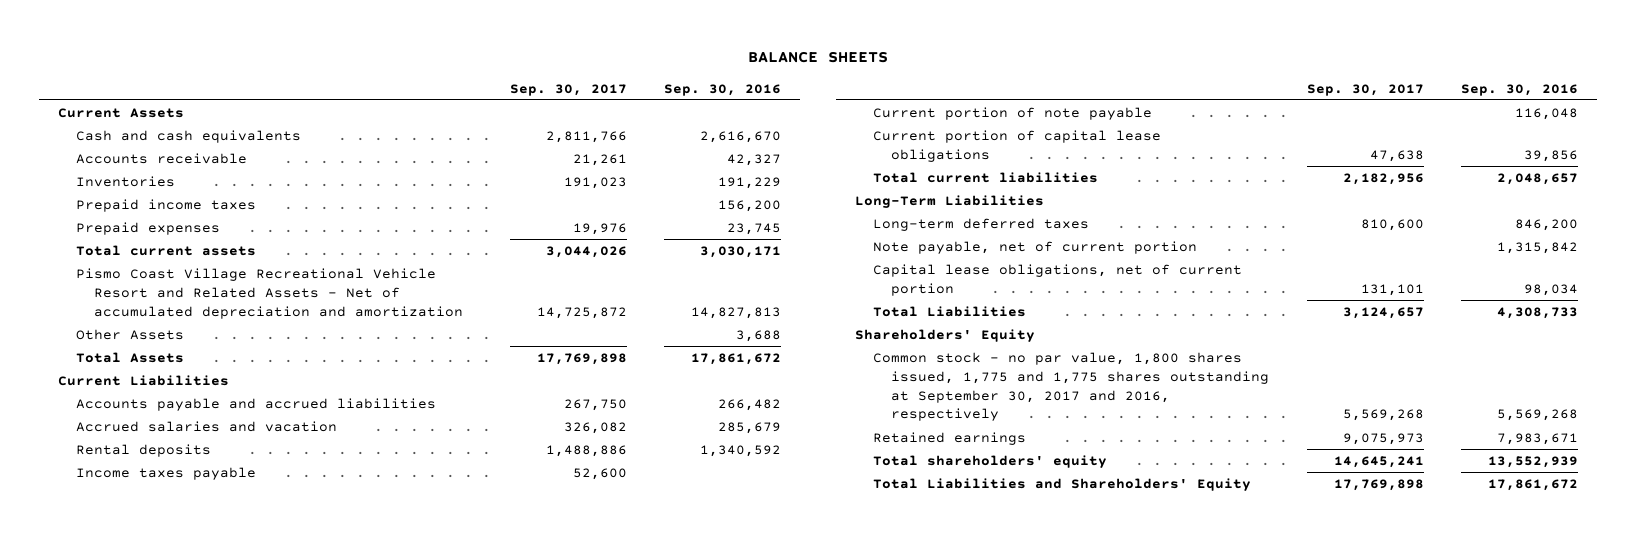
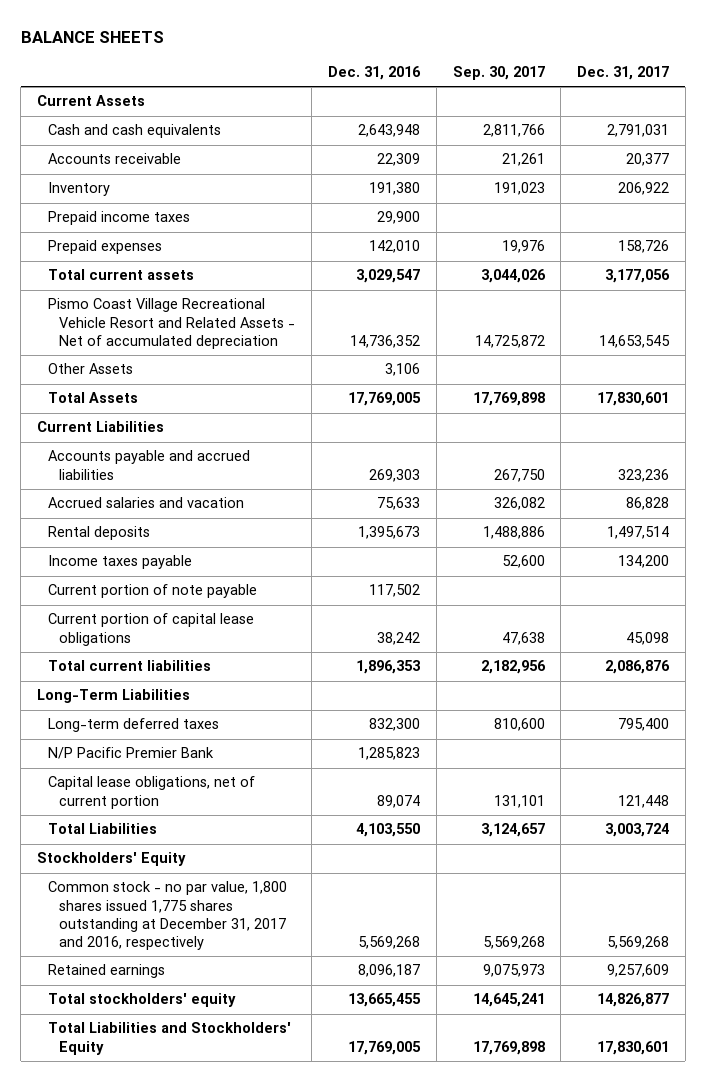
[663,83,781,96] Sep. 30, 2016 -> none
none -> [327,66,421,81] Dec. 31, 2016
none -> [577,66,670,81] Dec. 31, 2017
[76,175,176,187] Inventories -> [48,182,111,197] Inventory
[76,267,464,319] Pismo Coast Village Recreational Vehicle Resort and Related Assets - Net of accumulated depreciation and amortization -> [48,298,296,350] Pismo Coast Village Recreational Vehicle Resort and Related Assets - Net of accumulated depreciation
[873,240,1198,254] Note payable, net of current portion -> none
none -> [48,747,215,760] N/P Pacific Premier Bank
[855,328,1036,342] Shareholders' Equity -> [36,852,186,867] Stockholders' Equity
[873,351,1270,422] Common stock - no par value, 1,800 shares issued, 1,775 and 1,775 shares outstanding at September 30, 2017 and 2016, respectively -> [48,881,288,951] Common stock - no par value, 1,800 shares issued 1,775 shares outstanding at December 31, 2017 and 2016, respectively
[873,454,1108,468] Total shareholders' equity -> [48,993,237,1008] Total stockholders' equity
[873,477,1252,491] Total Liabilities and Shareholders' Equity -> [48,1022,292,1055] Total Liabilities and Stockholders' Equity

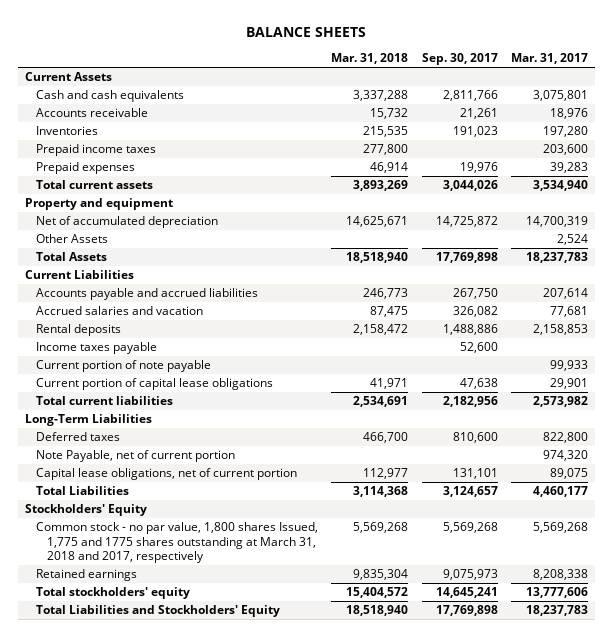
[327,66,421,81] Dec. 31, 2016 -> none
[577,66,670,81] Dec. 31, 2017 -> none
none -> [331,53,409,65] Mar. 31, 2018
none -> [510,53,588,65] Mar. 31, 2017
[48,182,111,197] Inventory -> [35,126,98,136] Inventories
none -> [24,198,173,211] Property and equipment
[48,298,296,350] Pismo Coast Village Recreational Vehicle Resort and Related Assets - Net of accumulated depreciation -> [35,216,218,229] Net of accumulated depreciation
[48,747,215,760] N/P Pacific Premier Bank -> none
[48,718,220,733] Long-term deferred taxes -> [35,432,120,442] Deferred taxes
none -> [35,450,235,463] Note Payable, net of current portion
[48,881,288,951] Common stock - no par value, 1,800 shares issued 1,775 shares outstanding at December 31, 2017 and 2016, respectively -> [35,522,318,563] Common stock - no par value, 1,800 shares Issued, 1,775 and 1775 shares outstanding at March 31, 2018 and 2017, respectively

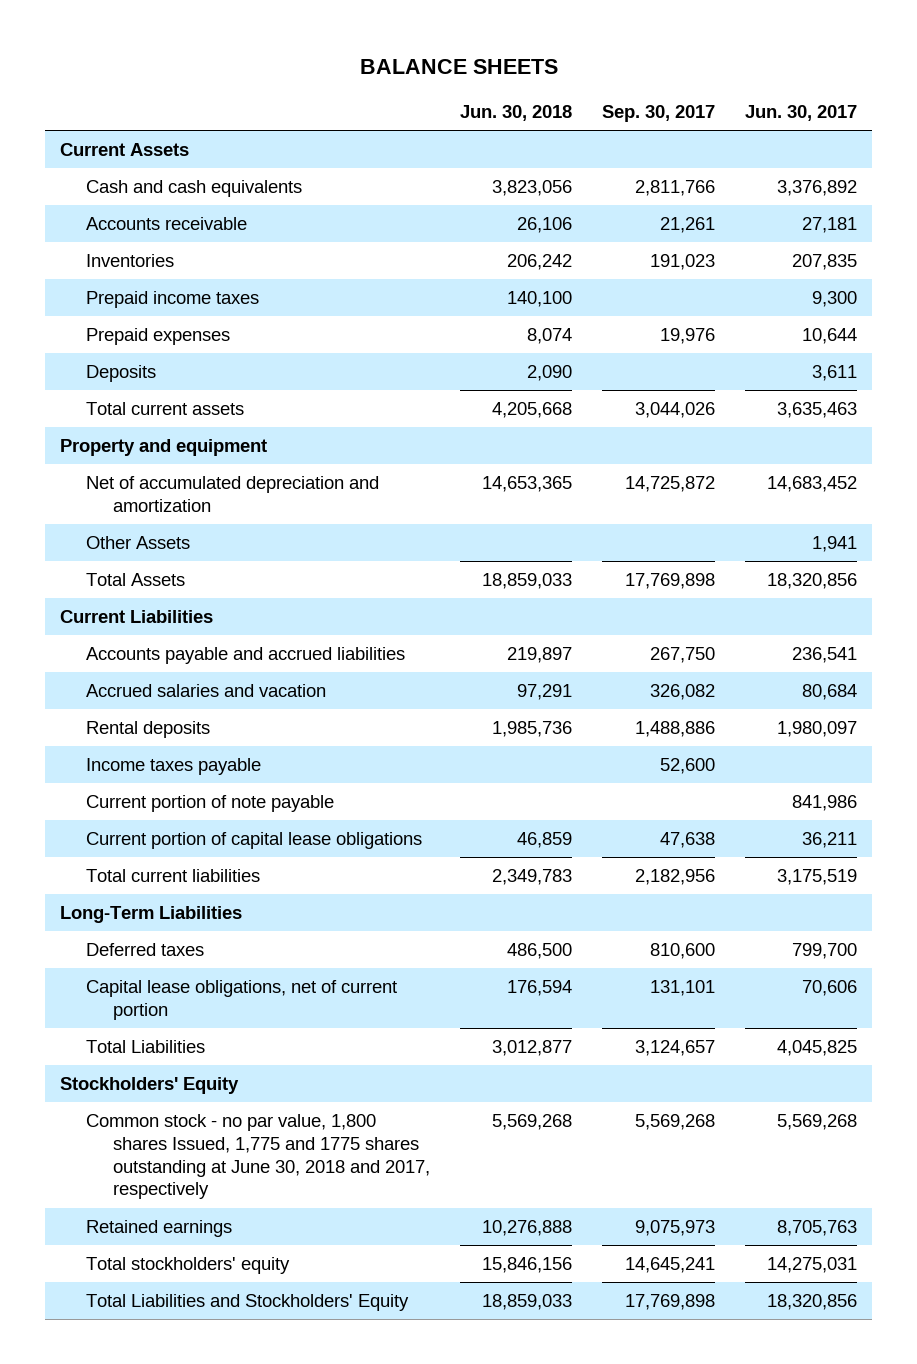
[331,53,409,65] Mar. 31, 2018 -> none
[510,53,588,65] Mar. 31, 2017 -> none
none -> [459,104,572,121] Jun. 30, 2018
none -> [744,104,857,121] Jun. 30, 2017
none -> [86,365,157,383] Deposits
[35,216,218,229] Net of accumulated depreciation -> [86,476,380,512] Net of accumulated depreciation and amortization
[35,450,235,463] Note Payable, net of current portion -> none
[35,522,318,563] Common stock - no par value, 1,800 shares Issued, 1,775 and 1775 shares outstanding at March 31, 2018 and 2017, respectively -> [86,1114,430,1200] Common stock - no par value, 1,800 shares Issued, 1,775 and 1775 shares outstanding at June 30, 2018 and 2017, respectively

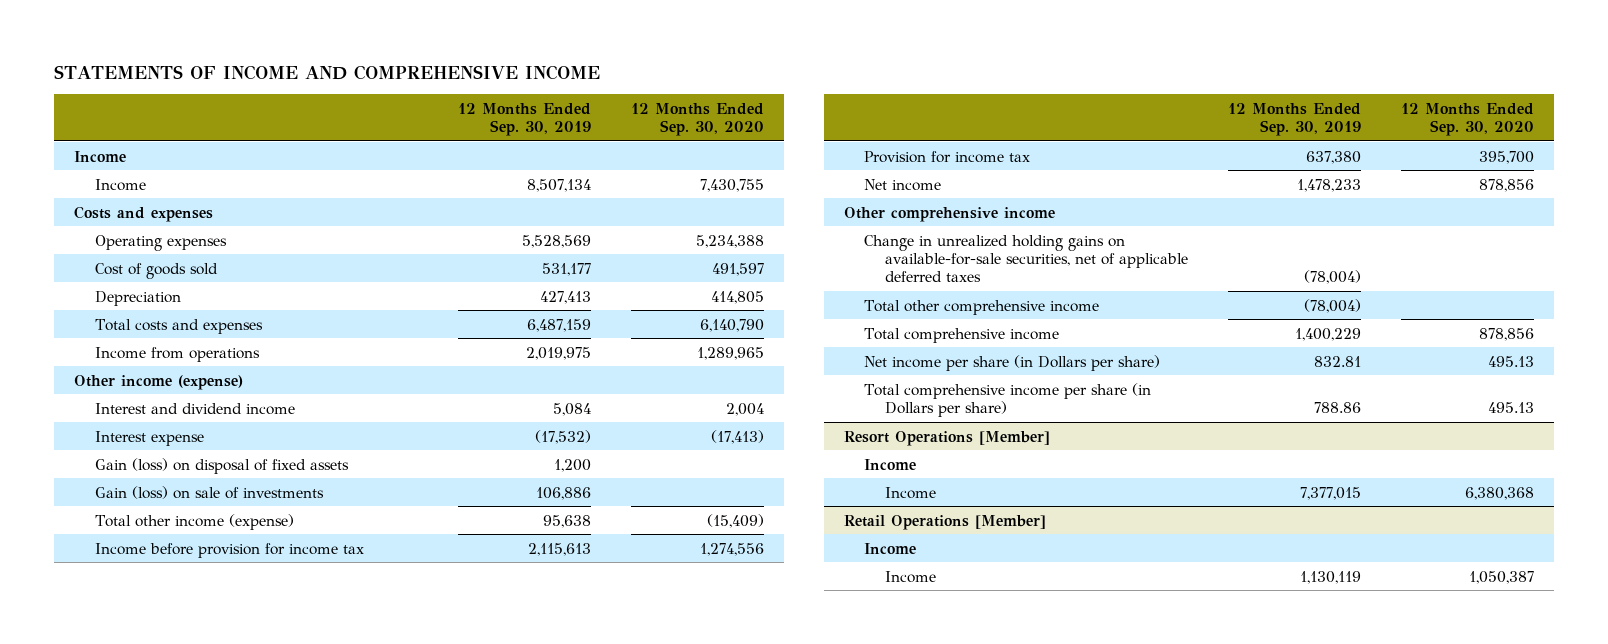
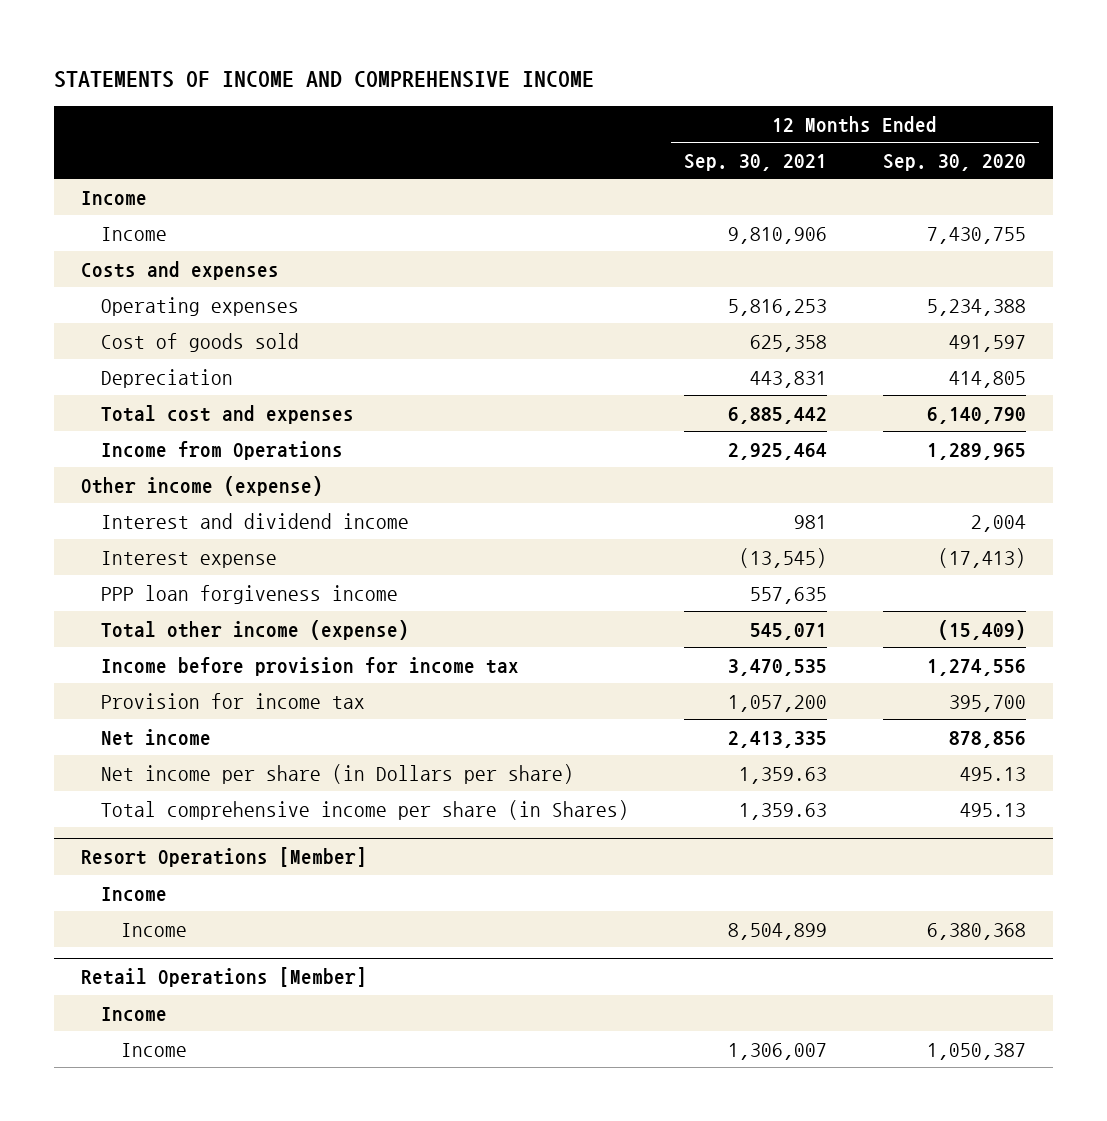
[458,102,592,137] 12 Months Ended Sep. 30, 2019 -> none
none -> [684,153,828,171] Sep. 30, 2021
[94,318,263,334] Total costs and expenses -> [101,404,355,424] Total cost and expenses
[94,346,260,362] Income from operations -> [101,440,344,460] Income from Operations
[94,457,349,474] Gain (loss) on disposal of fixed assets -> none
[94,485,324,499] Gain (loss) on sale of investments -> none
none -> [101,584,399,604] PPP loan forgiveness income
[843,206,1055,222] Other comprehensive income -> none
[864,234,1188,283] Change in unrealized holding gains on available-for-sale securities, net of applicable deferred taxes -> none
[864,299,1100,315] Total other comprehensive income -> none
[864,327,1060,343] Total comprehensive income -> none
[864,382,1152,417] Total comprehensive income per share (in Dollars per share) -> [101,799,630,820] Total comprehensive income per share (in Shares)

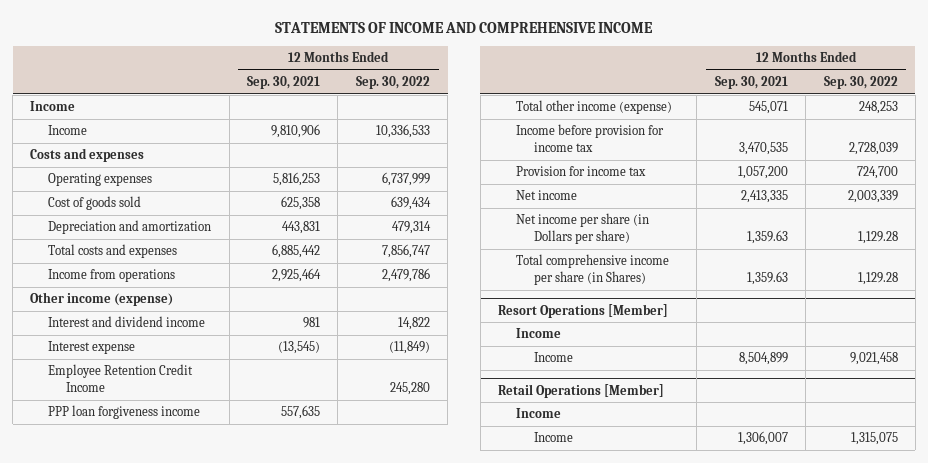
[882,153,1026,171] Sep. 30, 2020 -> none
none -> [355,76,430,90] Sep. 30, 2022
[101,368,234,388] Depreciation -> [48,220,212,235] Depreciation and amortization
[101,404,355,424] Total cost and expenses -> [48,244,178,259] Total costs and expenses
[101,440,344,460] Income from Operations -> [48,269,176,283] Income from operations
none -> [48,364,194,393] Employee Retention Credit Income

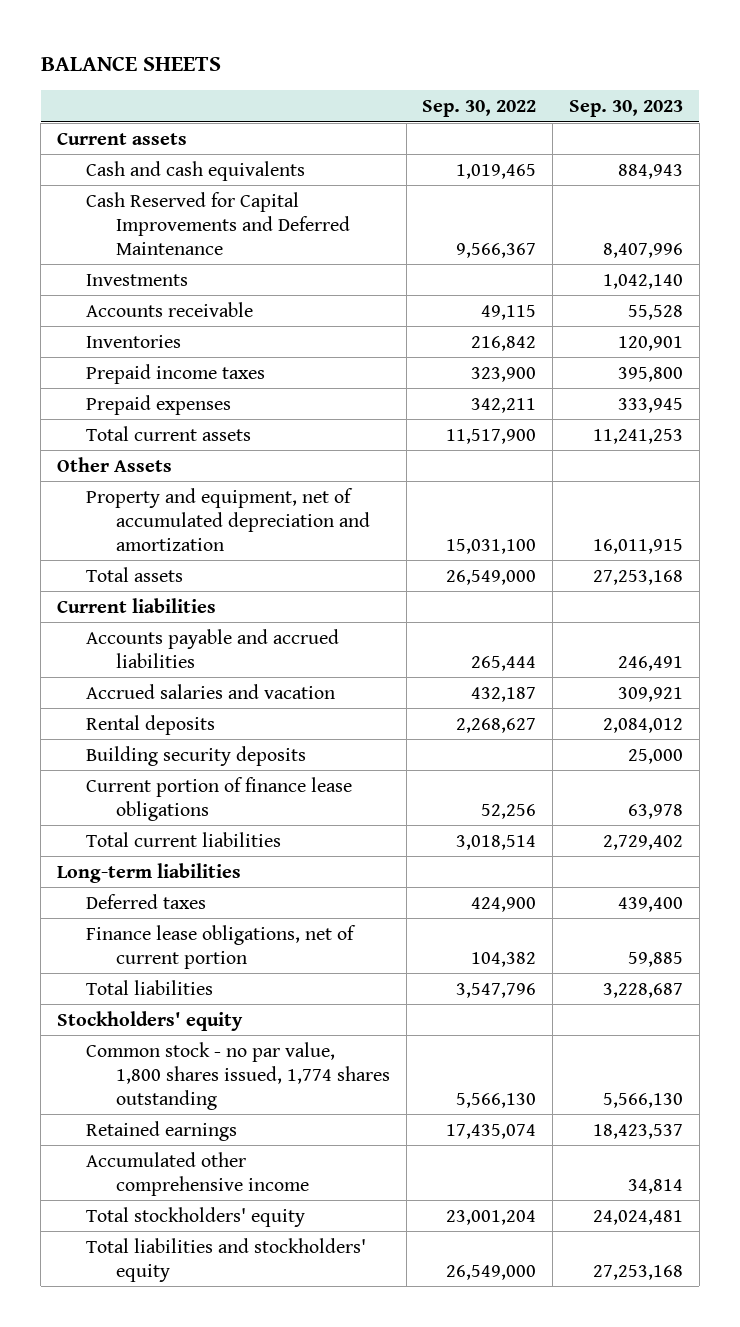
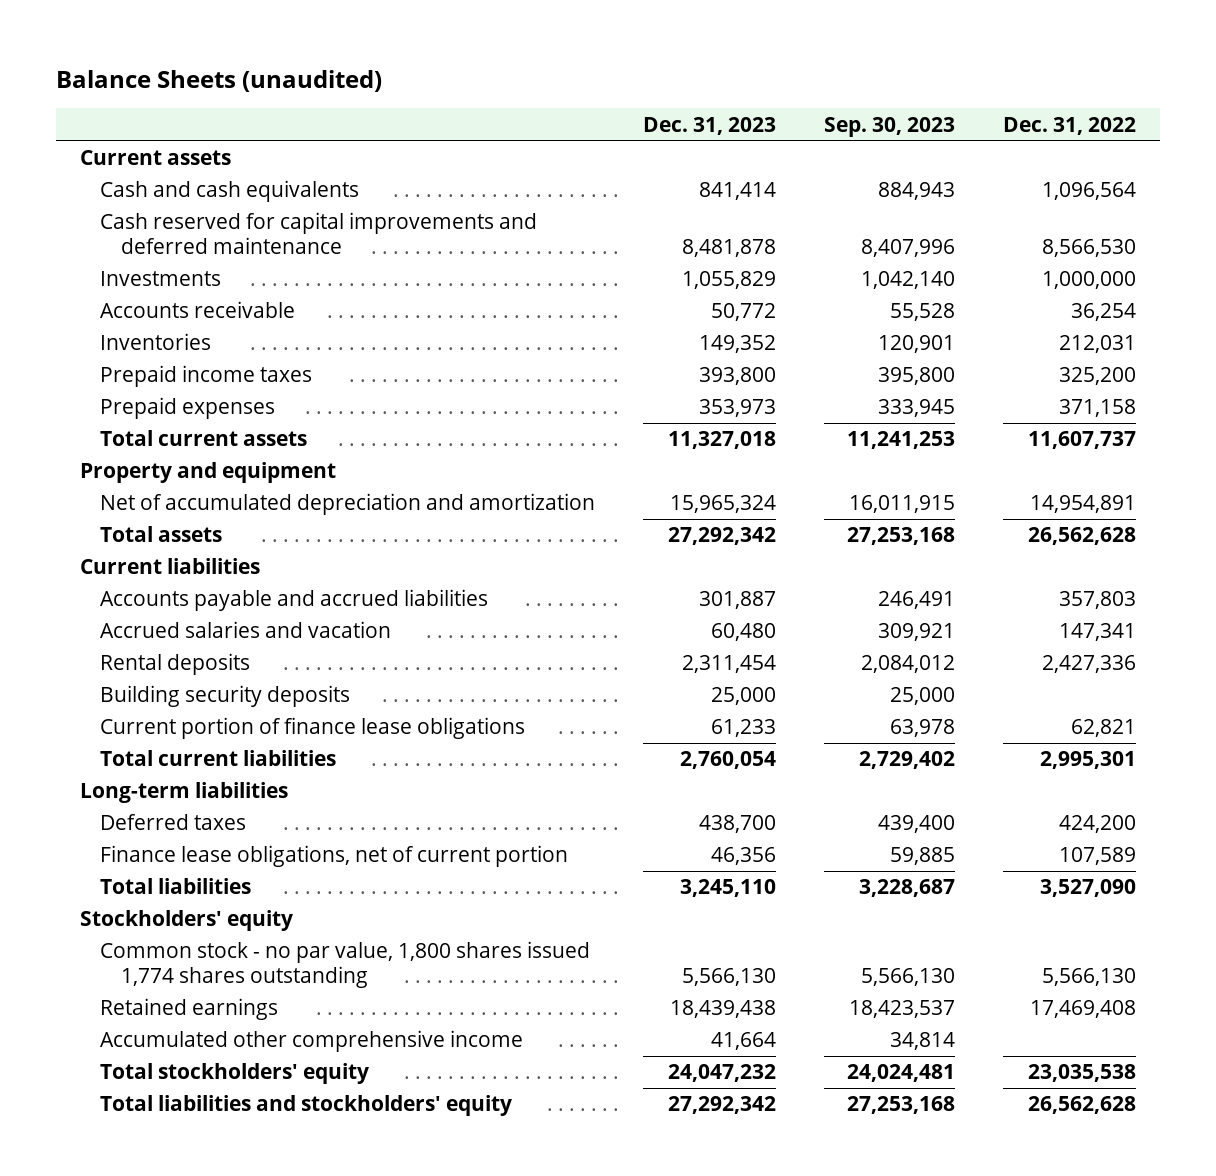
[40,55,221,71] BALANCE SHEETS -> [56,69,383,92] Balance Sheets (unaudited)
[422,100,537,118] Sep. 30, 2022 -> none
none -> [643,116,777,135] Dec. 31, 2023
none -> [1003,116,1137,135] Dec. 31, 2022
[86,191,350,255] Cash Reserved for Capital Improvements and Deferred Maintenance -> [100,212,538,254] Cash reserved for capital improvements and deferred maintenance
[56,456,172,472] Other Assets -> none
none -> [80,462,337,484] Property and equipment
[86,487,370,551] Property and equipment, net of accumulated depreciation and amortization -> [100,493,596,516] Net of accumulated depreciation and amortization
[86,1041,390,1110] Common stock - no par value, 1,800 shares issued, 1,774 shares outstanding -> [100,941,591,988] Common stock - no par value, 1,800 shares issued 1,774 shares outstanding

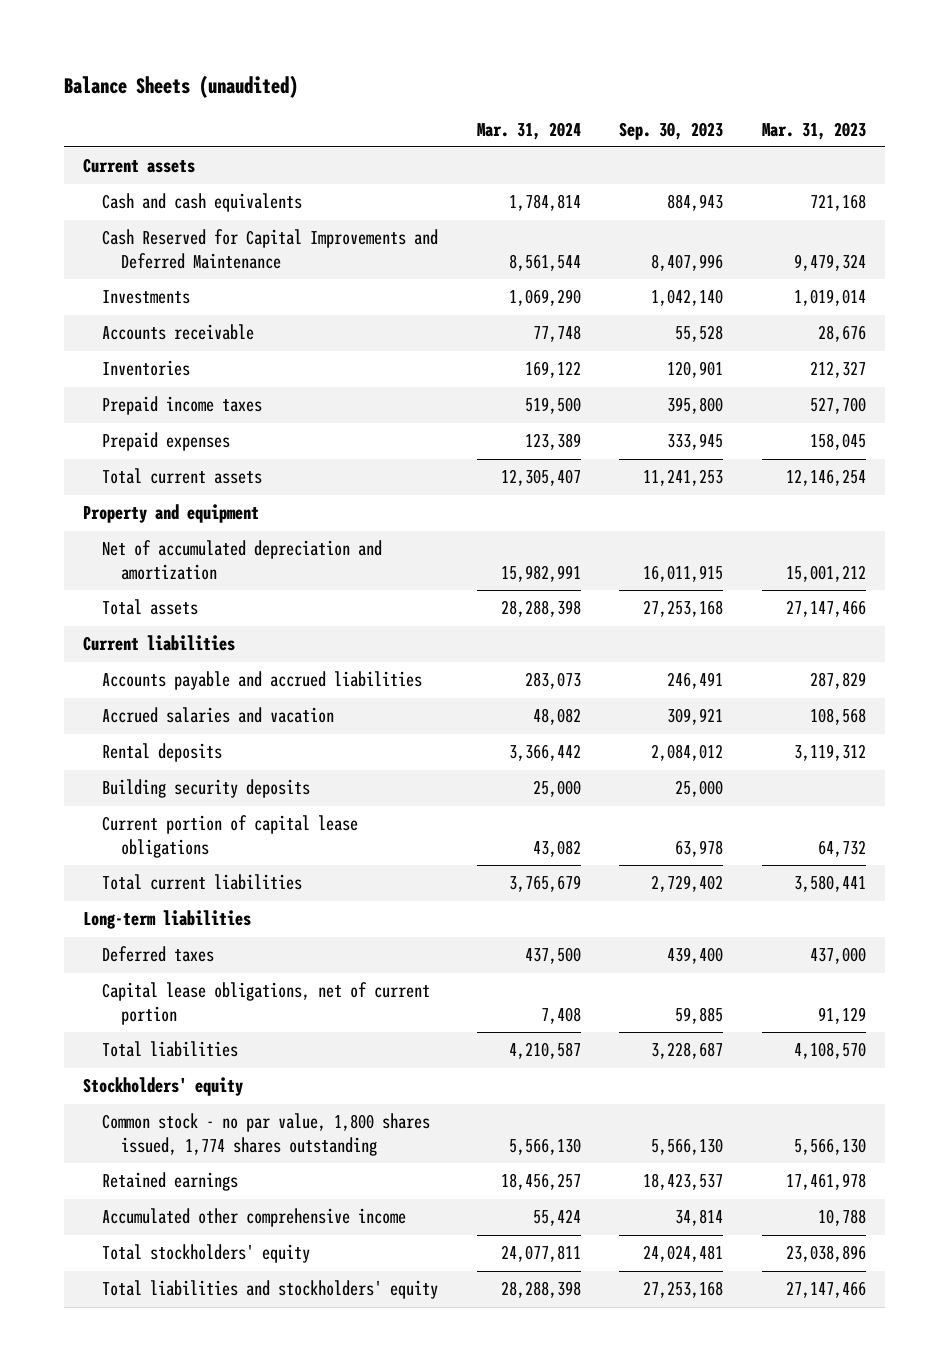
[643,116,777,135] Dec. 31, 2023 -> none
[1003,116,1137,135] Dec. 31, 2022 -> none
none -> [476,121,581,140] Mar. 31, 2024
none -> [761,121,866,140] Mar. 31, 2023
[100,212,538,254] Cash reserved for capital improvements and deferred maintenance -> [102,229,439,269] Cash Reserved for Capital Improvements and Deferred Maintenance
[100,717,526,740] Current portion of finance lease obligations -> [102,815,359,858] Current portion of capital lease obligations
[100,845,569,868] Finance lease obligations, net of current portion -> [102,982,431,1025] Capital lease obligations, net of current portion
[100,941,591,988] Common stock - no par value, 1,800 shares issued 1,774 shares outstanding -> [102,1113,431,1156] Common stock - no par value, 1,800 shares issued, 1,774 shares outstanding

